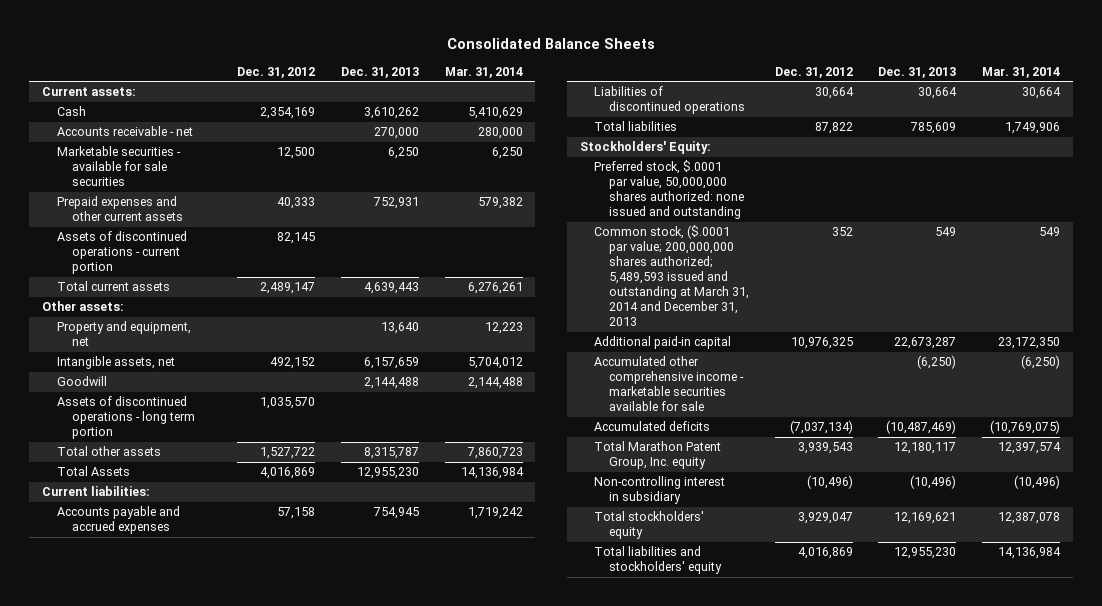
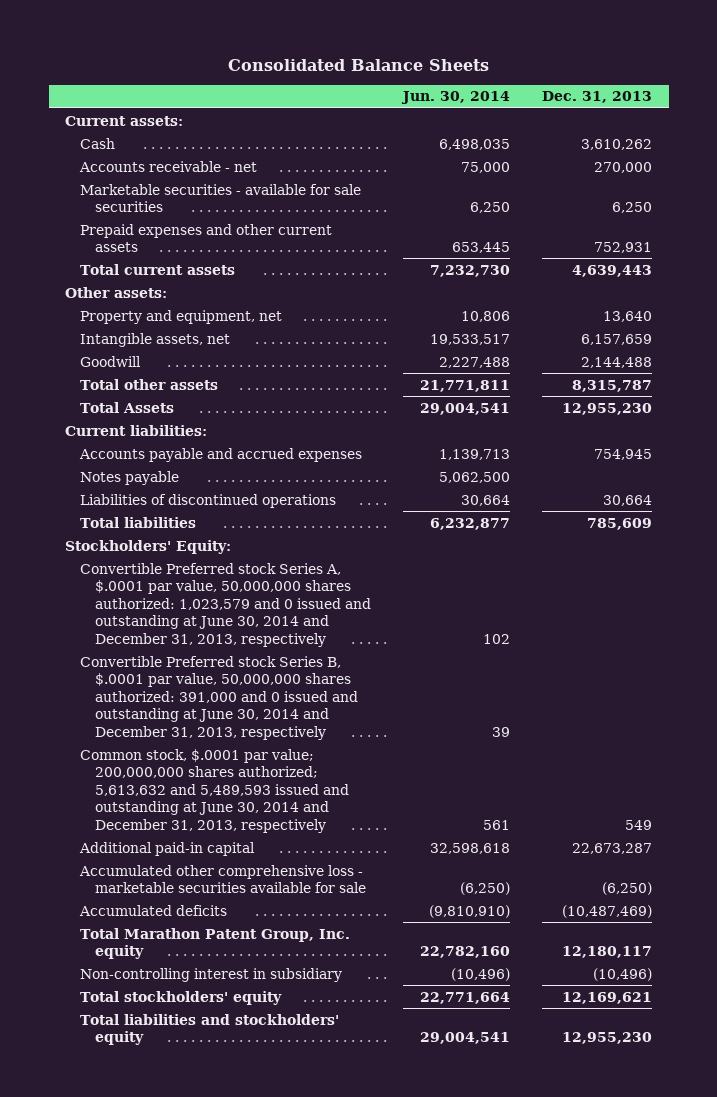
[237,66,316,78] Dec. 31, 2012 -> none
[444,66,523,78] Mar. 31, 2014 -> none
none -> [401,91,511,105] Jun. 30, 2014
[57,231,188,275] Assets of discontinued operations - current portion -> none
[57,396,195,440] Assets of discontinued operations - long term portion -> none
none -> [79,470,179,485] Notes payable
[594,160,745,220] Preferred stock, $.0001 par value, 50,000,000 shares authorized: none issued and outstanding -> [79,562,371,647] Convertible Preferred stock Series A, $.0001 par value, 50,000,000 shares authorized: 1,023,579 and 0 issued and outstanding at June 30, 2014 and December 31, 2013, respectively
none -> [79,655,358,740] Convertible Preferred stock Series B, $.0001 par value, 50,000,000 shares authorized: 391,000 and 0 issued and outstanding at June 30, 2014 and December 31, 2013, respectively
[594,225,750,327] Common stock, ($.0001 par value; 200,000,000 shares authorized; 5,489,593 issued and outstanding at March 31, 2014 and December 31, 2013 -> [79,748,349,833] Common stock, $.0001 par value; 200,000,000 shares authorized; 5,613,632 and 5,489,593 issued and outstanding at June 30, 2014 and December 31, 2013, respectively
[594,356,745,412] Accumulated other comprehensive income - marketable securities available for sale -> [78,864,366,894] Accumulated other comprehensive loss - marketable securities available for sale

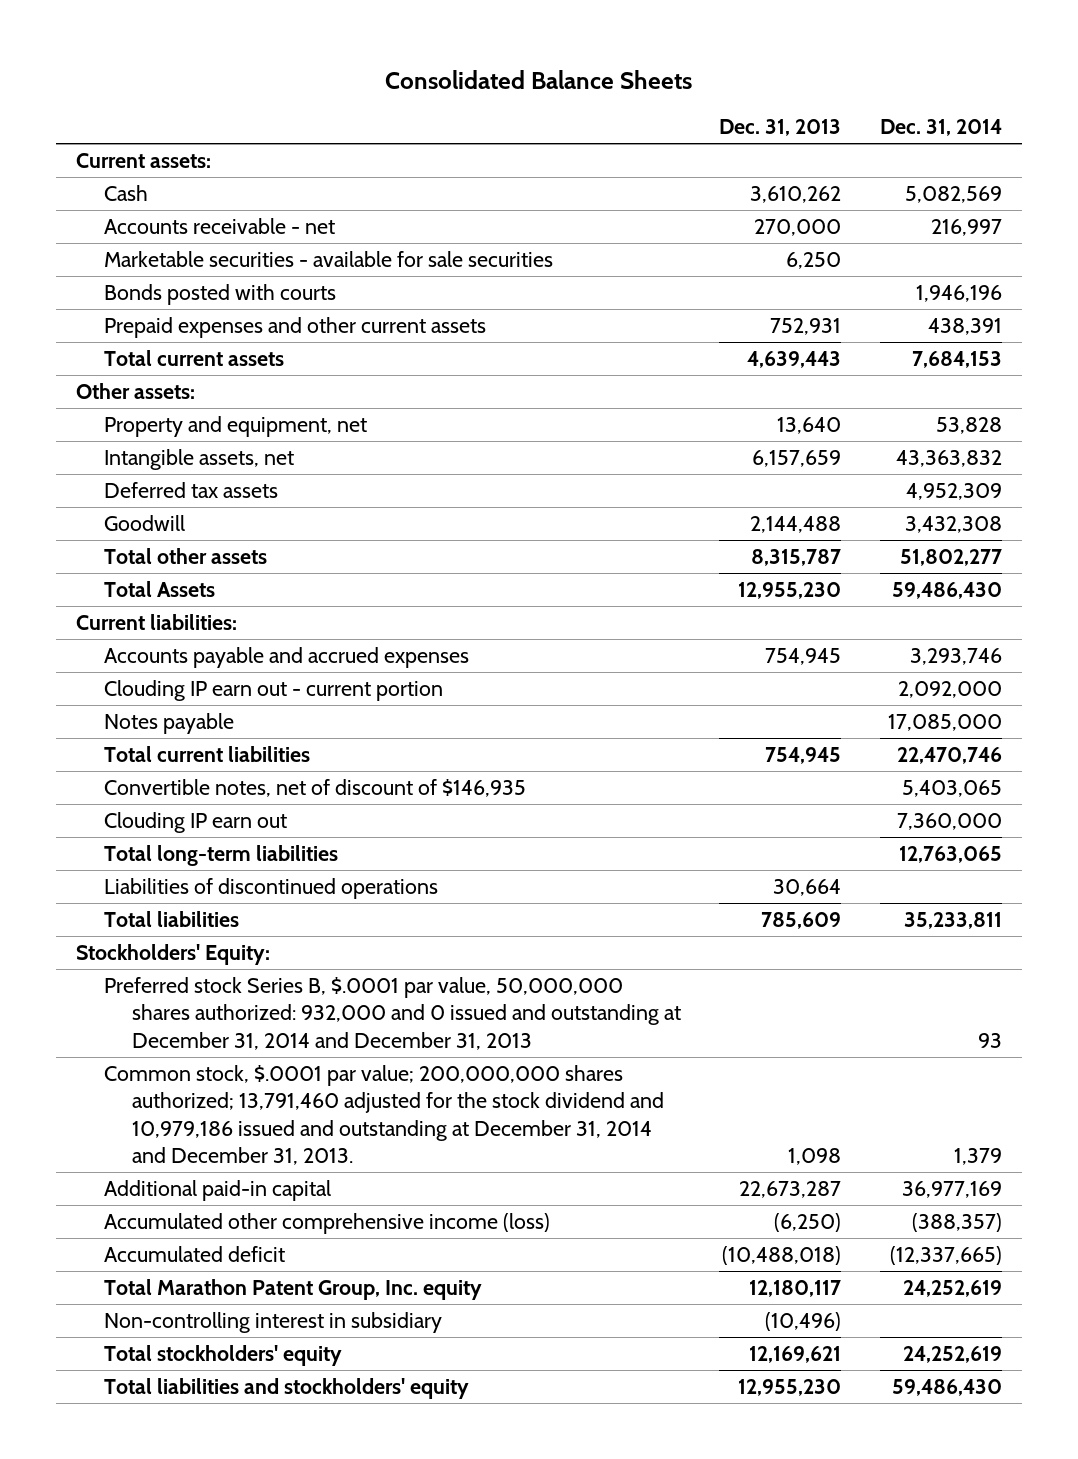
[401,91,511,105] Jun. 30, 2014 -> none
none -> [880,119,1003,137] Dec. 31, 2014
none -> [103,283,336,305] Bonds posted with courts
none -> [103,481,278,498] Deferred tax assets
none -> [103,679,443,701] Clouding IP earn out - current portion
none -> [103,745,310,762] Total current liabilities
none -> [103,778,526,797] Convertible notes, net of discount of $146,935
none -> [103,811,287,833] Clouding IP earn out
none -> [103,844,338,866] Total long-term liabilities
[79,655,358,740] Convertible Preferred stock Series B, $.0001 par value, 50,000,000 shares authorized: 391,000 and 0 issued and outstanding at June 30, 2014 and December 31, 2013, respectively -> none
[79,562,371,647] Convertible Preferred stock Series A, $.0001 par value, 50,000,000 shares authorized: 1,023,579 and 0 issued and outstanding at June 30, 2014 and December 31, 2013, respectively -> [103,976,681,1050] Preferred stock Series B, $.0001 par value, 50,000,000 shares authorized: 932,000 and 0 issued and outstanding at December 31, 2014 and December 31, 2013
[79,748,349,833] Common stock, $.0001 par value; 200,000,000 shares authorized; 5,613,632 and 5,489,593 issued and outstanding at June 30, 2014 and December 31, 2013, respectively -> [103,1064,664,1166] Common stock, $.0001 par value; 200,000,000 shares authorized; 13,791,460 adjusted for the stock dividend and 10,979,186 issued and outstanding at December 31, 2014 and December 31, 2013.
[625,819,653,830] 549 -> [788,1148,842,1166] 1,098
[78,864,366,894] Accumulated other comprehensive loss - marketable securities available for sale -> [103,1212,550,1234] Accumulated other comprehensive income (loss)
[78,904,227,916] Accumulated deficits -> [103,1245,285,1262] Accumulated deficit
[562,904,653,918] (10,487,469) -> [722,1245,842,1265] (10,488,018)

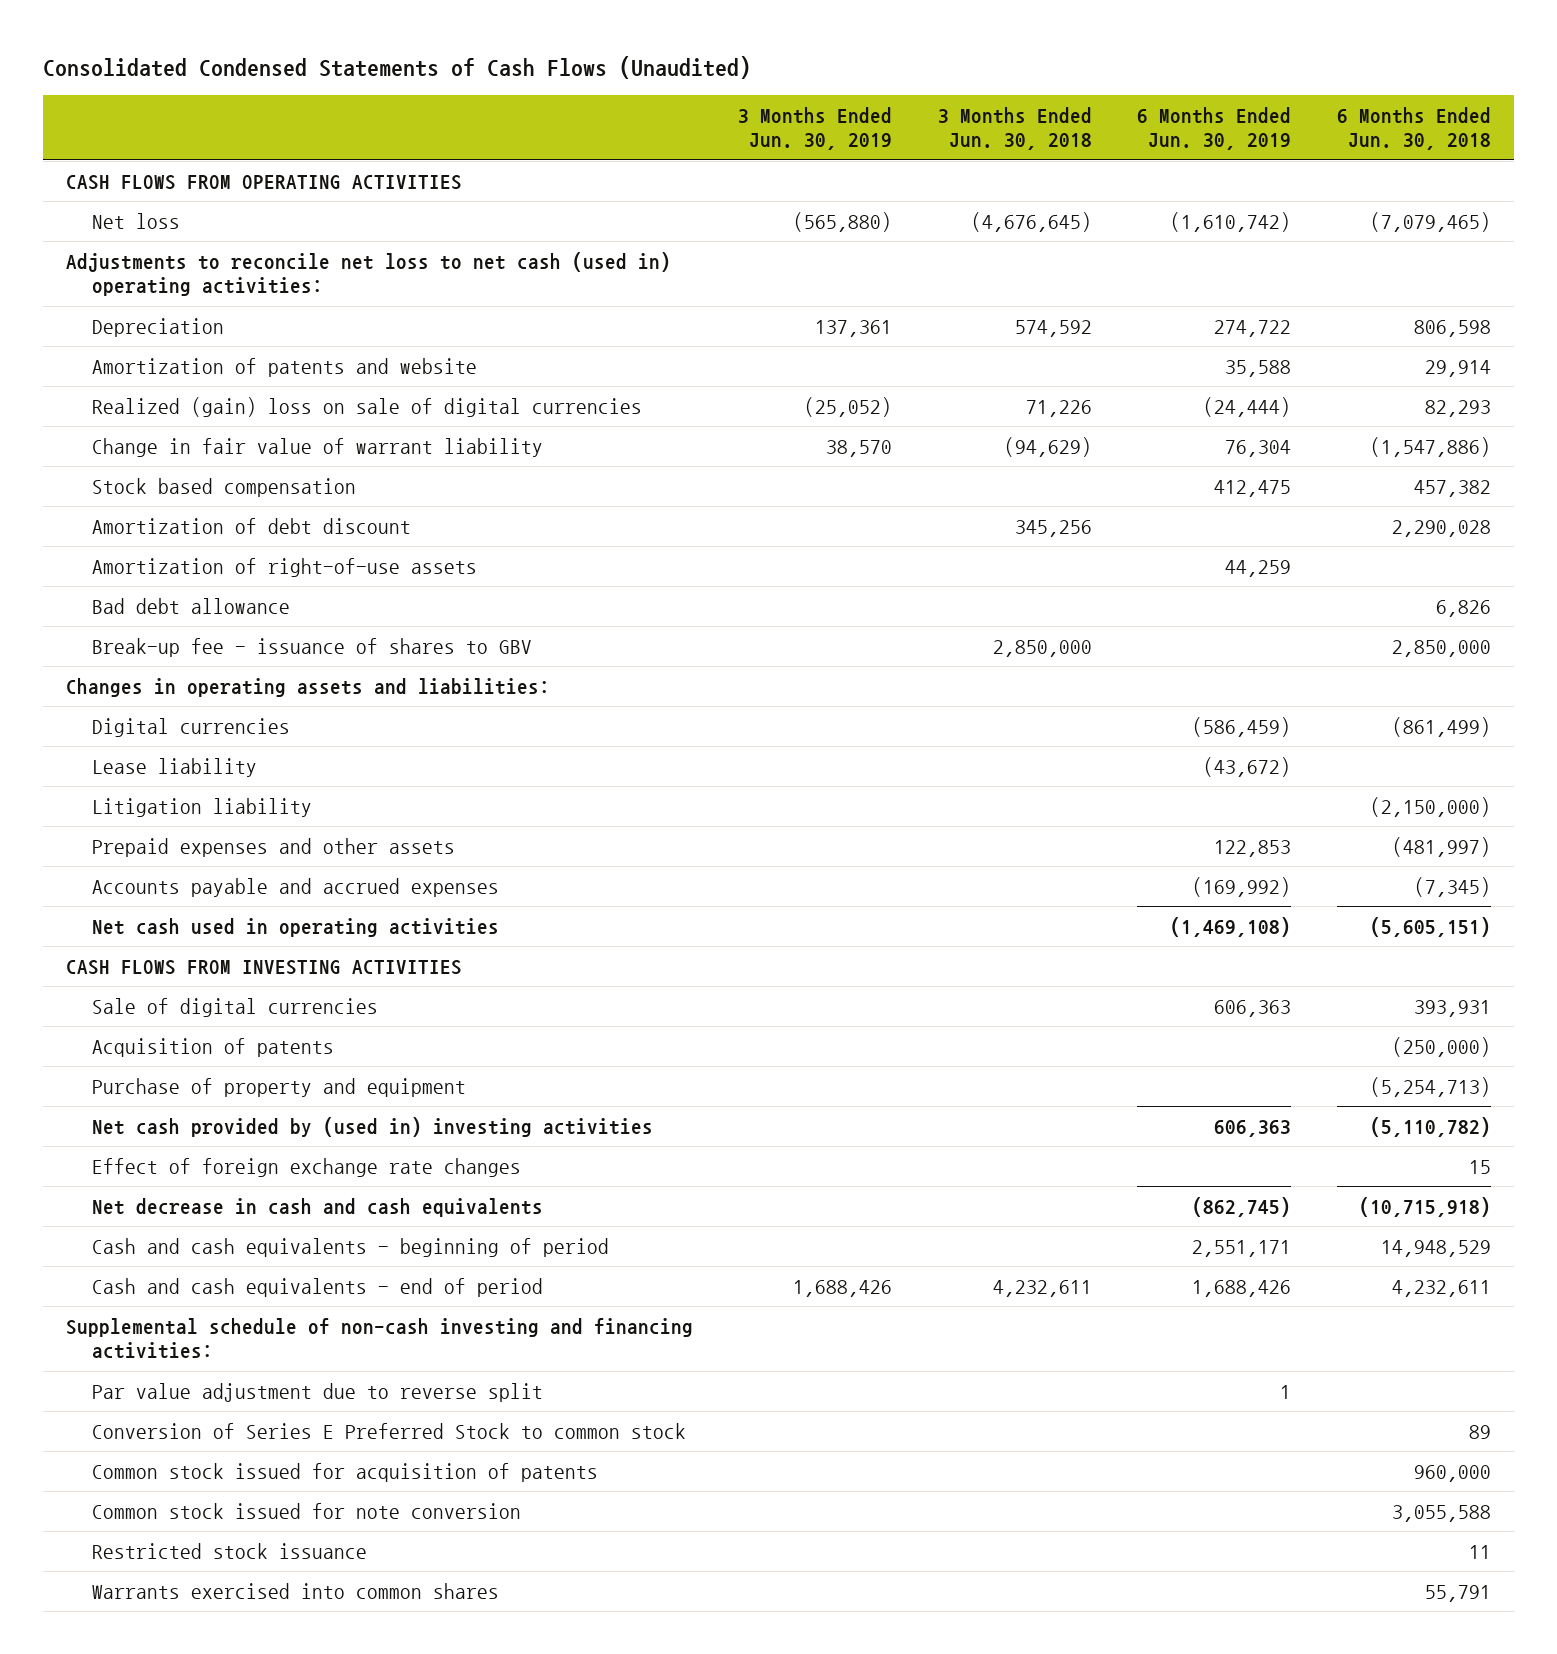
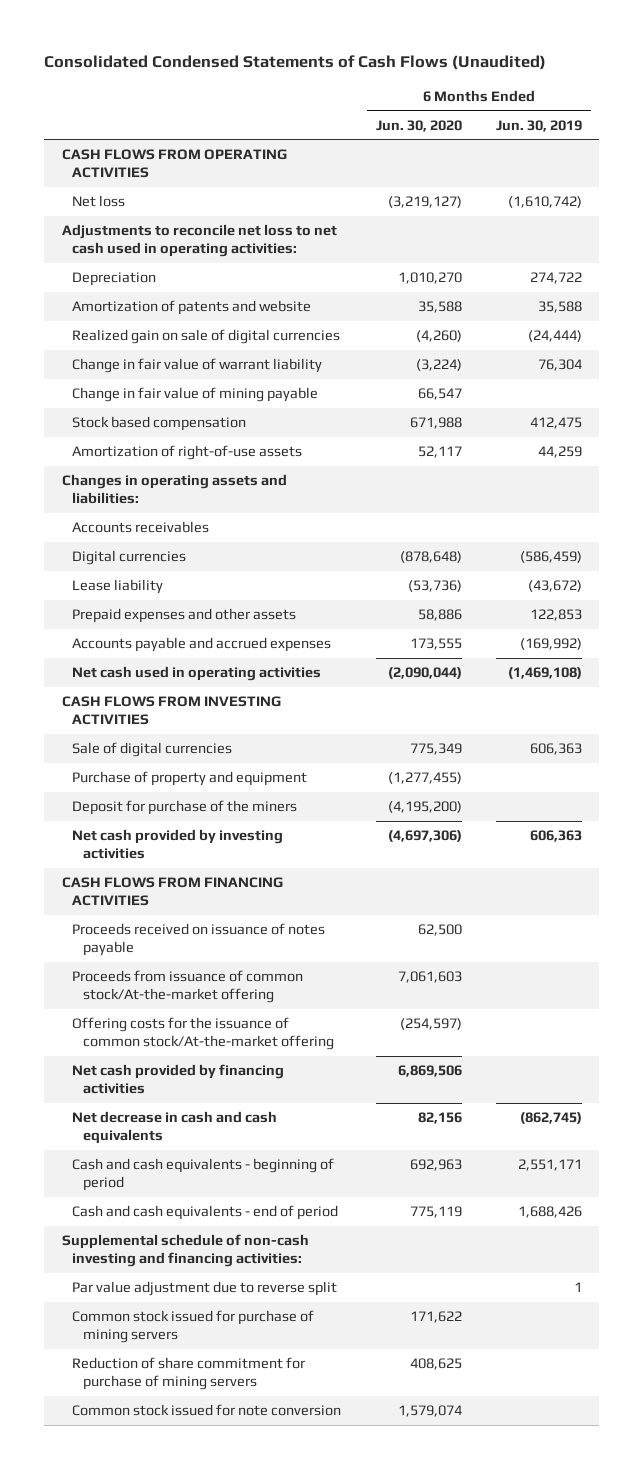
[738,106,893,151] 3 Months Ended Jun. 30, 2019 -> none
[937,106,1092,151] 3 Months Ended Jun. 30, 2018 -> none
[1336,106,1491,151] 6 Months Ended Jun. 30, 2018 -> none
none -> [375,119,462,132] Jun. 30, 2020
[65,251,671,297] Adjustments to reconcile net loss to net cash (used in) operating activities: -> [61,224,337,257] Adjustments to reconcile net loss to net cash used in operating activities:
[92,396,643,417] Realized (gain) loss on sale of digital currencies -> [72,329,341,345] Realized gain on sale of digital currencies
none -> [72,387,319,403] Change in fair value of mining payable
[92,517,412,534] Amortization of debt discount -> none
[92,597,291,614] Bad debt allowance -> none
[92,637,533,657] Break-up fee - issuance of shares to GBV -> none
none -> [72,521,210,534] Accounts receivables
[92,797,313,817] Litigation liability -> none
[92,1037,335,1057] Acquisition of patents -> none
[92,1157,522,1177] Effect of foreign exchange rate changes -> none
none -> [72,800,298,816] Deposit for purchase of the miners
[92,1116,654,1137] Net cash provided by (used in) investing activities -> [72,829,284,859] Net cash provided by investing activities
none -> [61,877,283,906] CASH FLOWS FROM FINANCING ACTIVITIES
none -> [72,923,326,956] Proceeds received on issuance of notes payable
none -> [72,970,304,1003] Proceeds from issuance of common stock/At-the-market offering
none -> [72,1017,334,1050] Offering costs for the issuance of common stock/At-the-market offering
none -> [72,1064,285,1094] Net cash provided by financing activities
[92,1422,687,1439] Conversion of Series E Preferred Stock to common stock -> none
[92,1462,599,1482] Common stock issued for acquisition of patents -> [72,1310,315,1343] Common stock issued for purchase of mining servers
none -> [72,1357,306,1390] Reduction of share commitment for purchase of mining servers
[92,1542,368,1559] Restricted stock issuance -> none
[92,1582,500,1599] Warrants exercised into common shares -> none

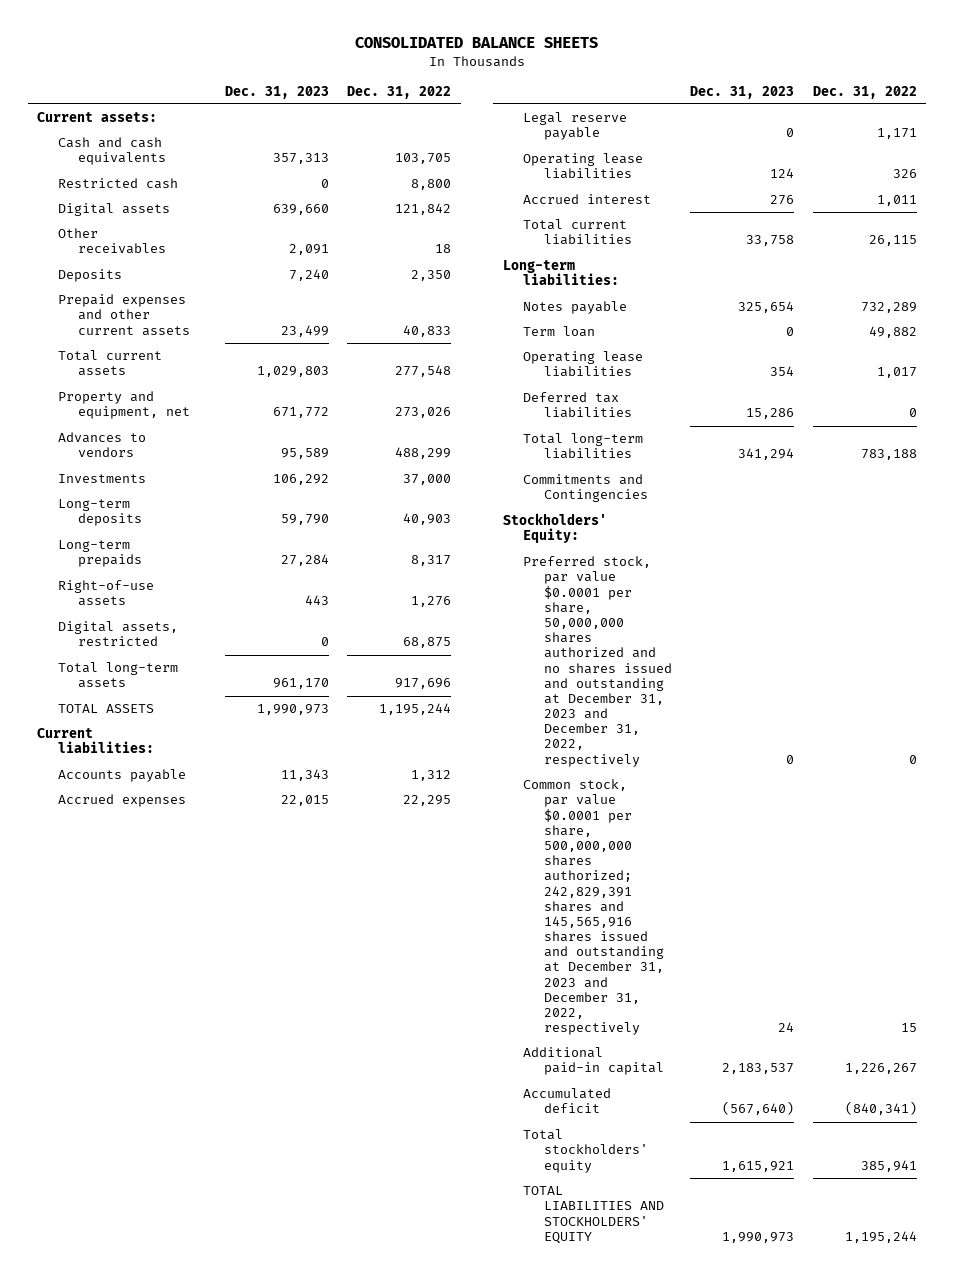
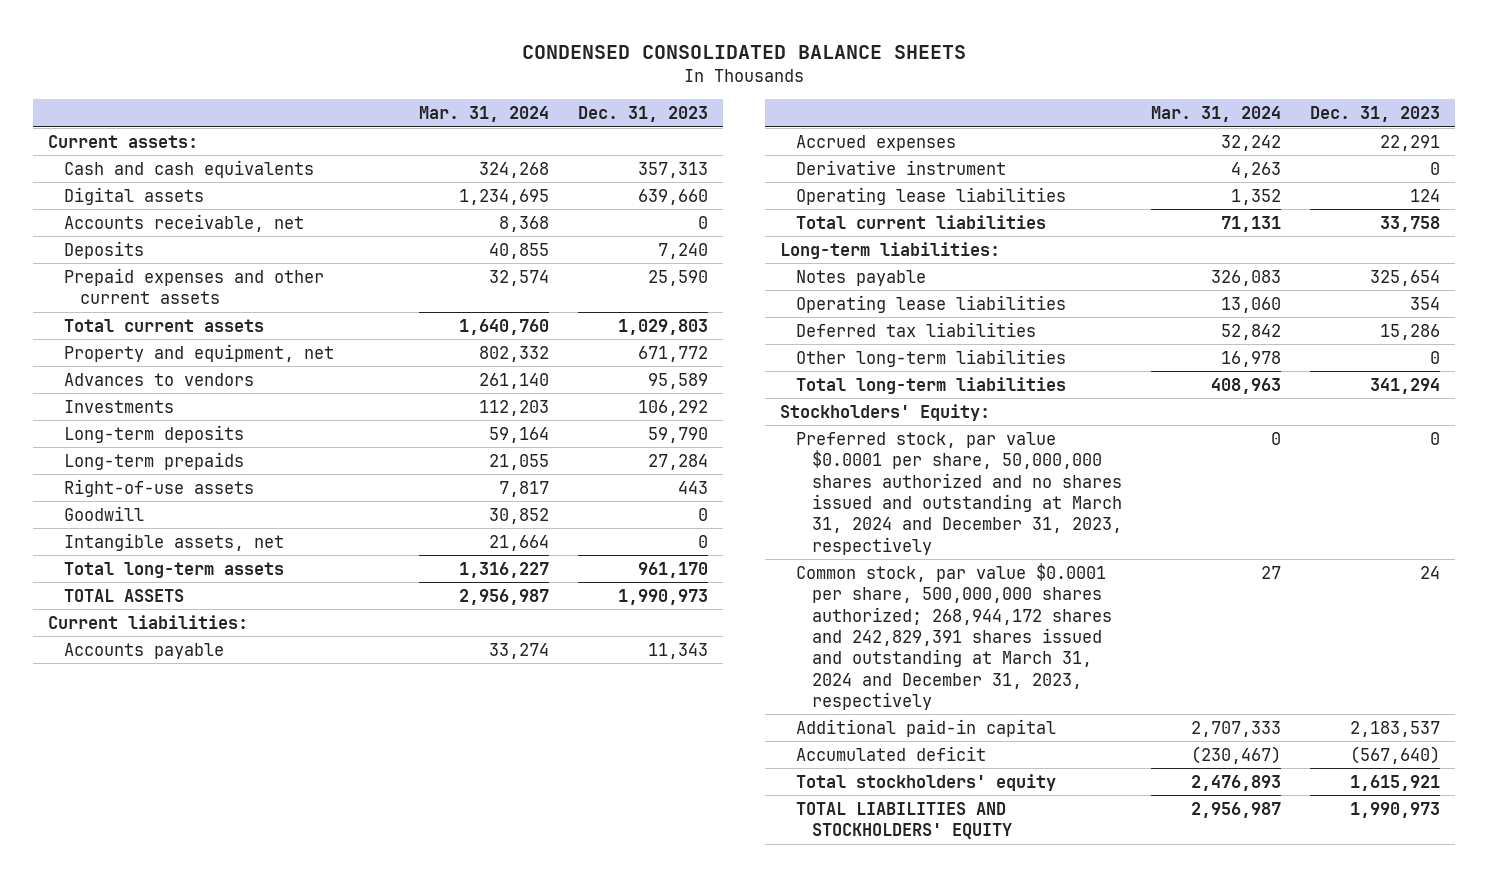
[355,36,599,48] CONSOLIDATED BALANCE SHEETS -> [522,45,967,60] CONDENSED CONSOLIDATED BALANCE SHEETS
[347,85,452,99] Dec. 31, 2022 -> none
none -> [418,106,549,123] Mar. 31, 2024
[57,178,178,190] Restricted cash -> none
[57,228,167,255] Other receivables -> none
none -> [63,213,304,232] Accounts receivable, net
[280,324,329,337] 23,499 -> [648,269,709,286] 25,590
[57,621,178,647] Digital assets, restricted -> none
none -> [63,505,144,521] Goodwill
none -> [63,532,284,551] Intangible assets, net
[523,112,628,141] Legal reserve payable -> none
[280,795,329,807] 22,015 -> [1380,134,1441,151] 22,291
none -> [795,159,1006,175] Derivative instrument
[523,194,652,205] Accrued interest -> none
[523,326,596,338] Term loan -> none
none -> [795,348,1066,367] Other long-term liabilities
[523,474,648,503] Commitments and Contingencies -> none
[523,556,672,767] Preferred stock, par value $0.0001 per share, 50,000,000 shares authorized and no shares issued and outstanding at December 31, 2023 and December 31, 2022, respectively -> [795,431,1122,555] Preferred stock, par value $0.0001 per share, 50,000,000 shares authorized and no shares issued and outstanding at March 31, 2024 and December 31, 2023, respectively
[523,779,664,1036] Common stock, par value $0.0001 per share, 500,000,000 shares authorized; 242,829,391 shares and 145,565,916 shares issued and outstanding at December 31, 2023 and December 31, 2022, respectively -> [795,562,1112,710] Common stock, par value $0.0001 per share, 500,000,000 shares authorized; 268,944,172 shares and 242,829,391 shares issued and outstanding at March 31, 2024 and December 31, 2023, respectively

